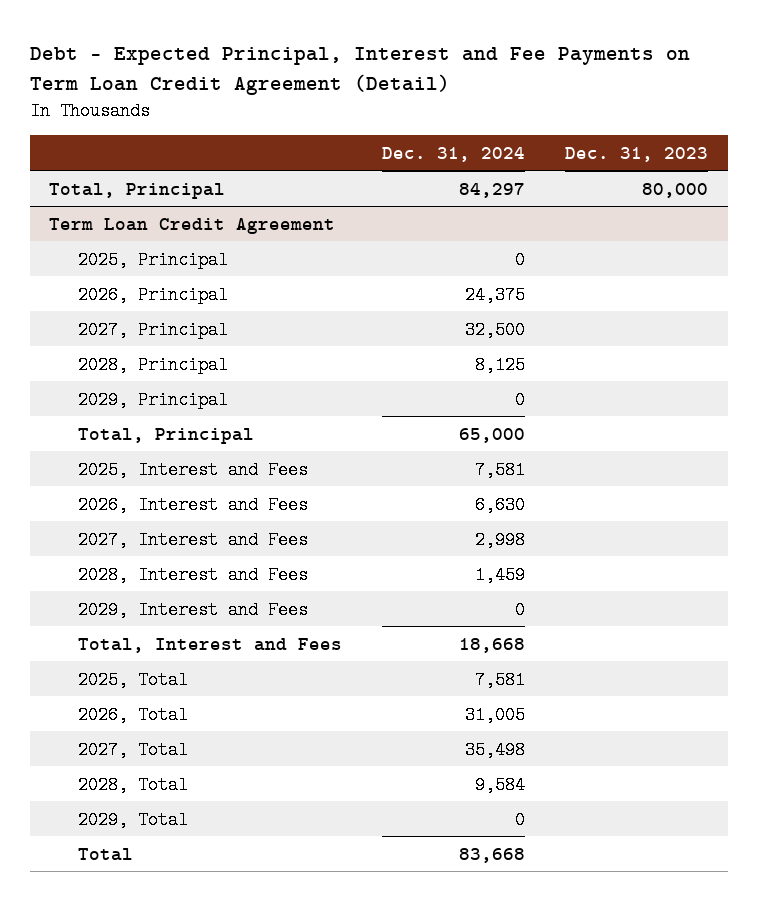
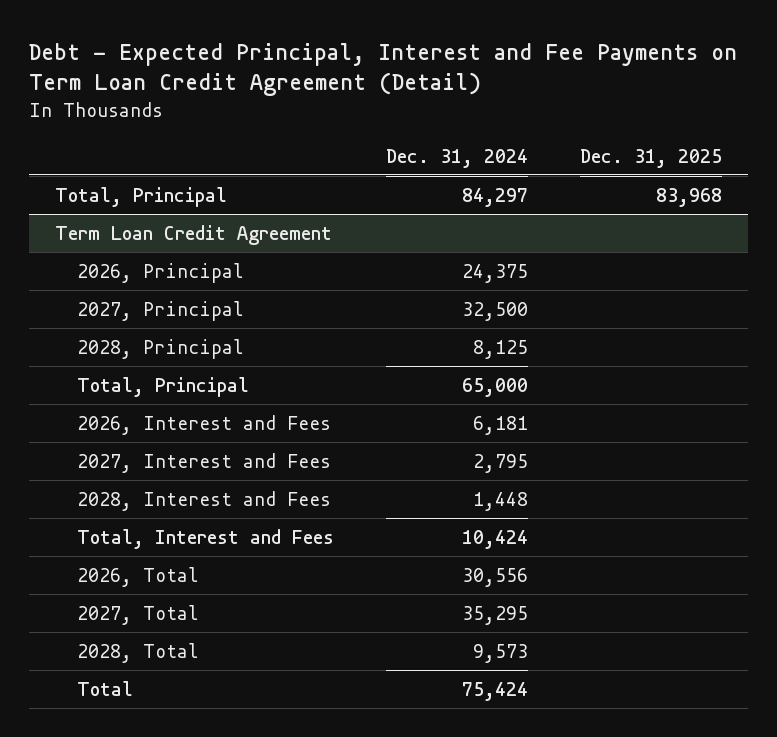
[564,146,708,162] Dec. 31, 2023 -> none
none -> [580,148,723,168] Dec. 31, 2025
[78,250,229,269] 2025, Principal -> none
[78,390,229,409] 2029, Principal -> none
[78,565,309,584] 2028, Interest and Fees -> none
[78,600,309,619] 2029, Interest and Fees -> none
[78,775,189,794] 2028, Total -> none
[78,810,189,829] 2029, Total -> none
[78,460,309,479] 2025, Interest and Fees -> [77,414,332,435] 2026, Interest and Fees
[475,460,526,479] 7,581 -> [473,415,529,435] 6,181
[78,495,309,514] 2026, Interest and Fees -> [77,452,332,473] 2027, Interest and Fees
[475,495,526,514] 6,630 -> [473,453,529,473] 2,795
[78,530,309,549] 2027, Interest and Fees -> [77,490,332,511] 2028, Interest and Fees
[475,530,526,549] 2,998 -> [473,491,529,511] 1,448
[459,637,526,653] 18,668 -> [462,529,529,549] 10,424
[78,670,189,689] 2025, Total -> [77,566,200,587] 2026, Total
[475,670,526,689] 7,581 -> [462,567,529,587] 30,556
[78,705,189,724] 2026, Total -> [77,604,200,625] 2027, Total
[465,705,526,724] 31,005 -> [462,605,529,625] 35,295
[78,740,189,759] 2027, Total -> [77,642,200,663] 2028, Total
[465,740,526,759] 35,498 -> [473,643,529,663] 9,573
[459,847,526,863] 83,668 -> [462,681,529,701] 75,424

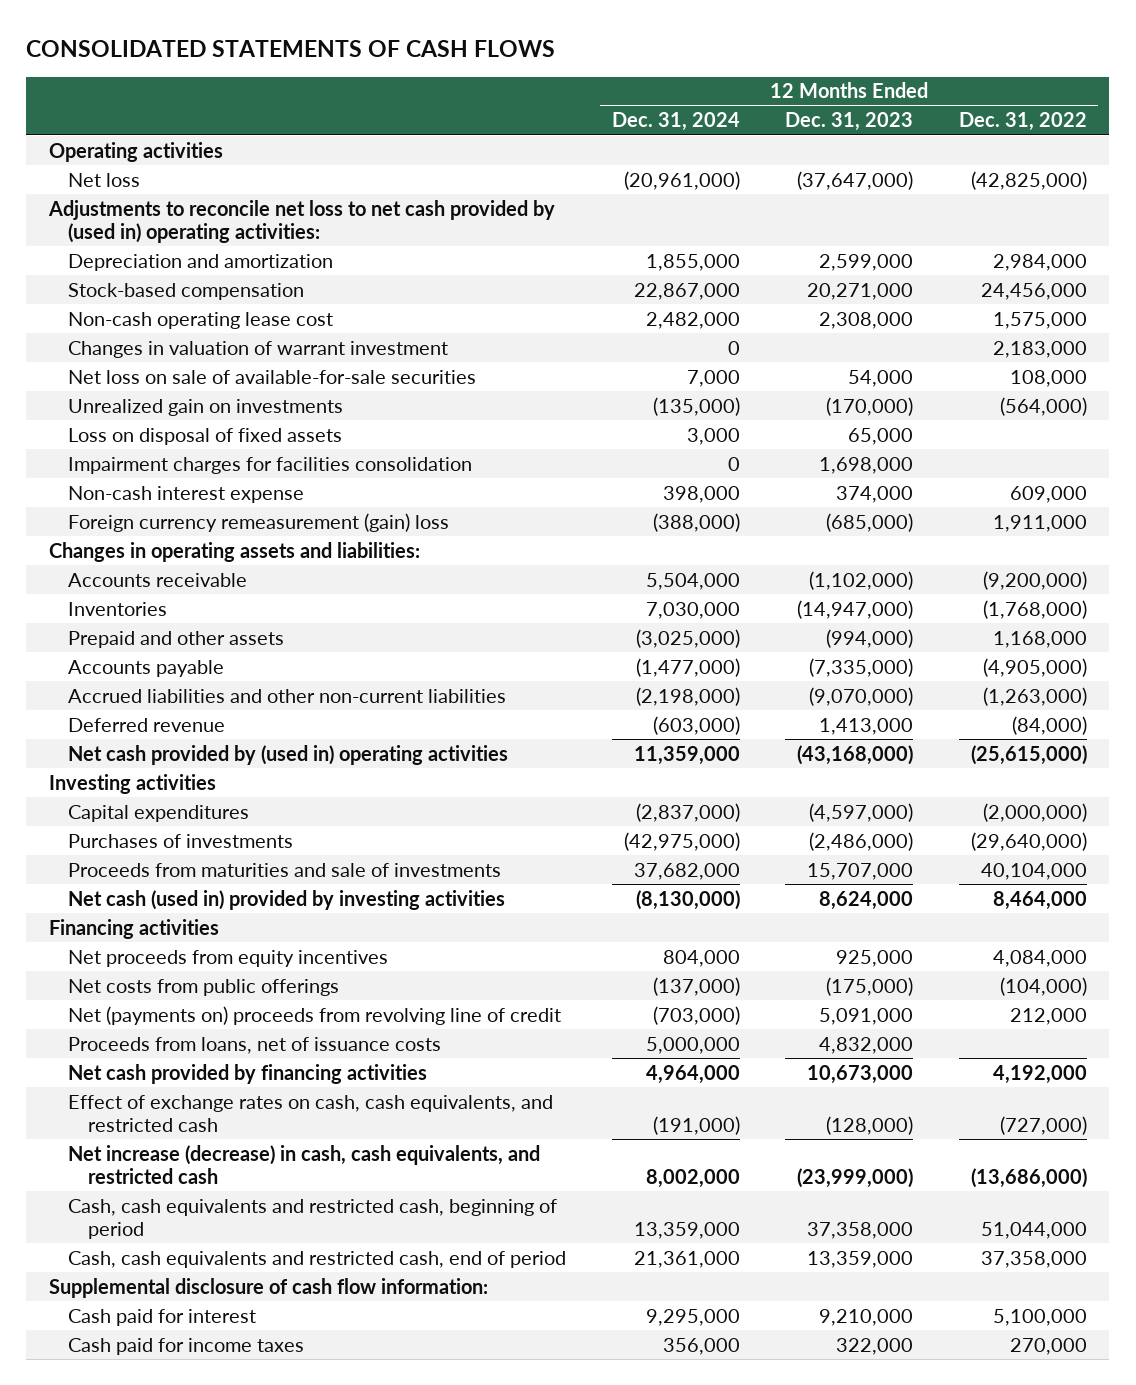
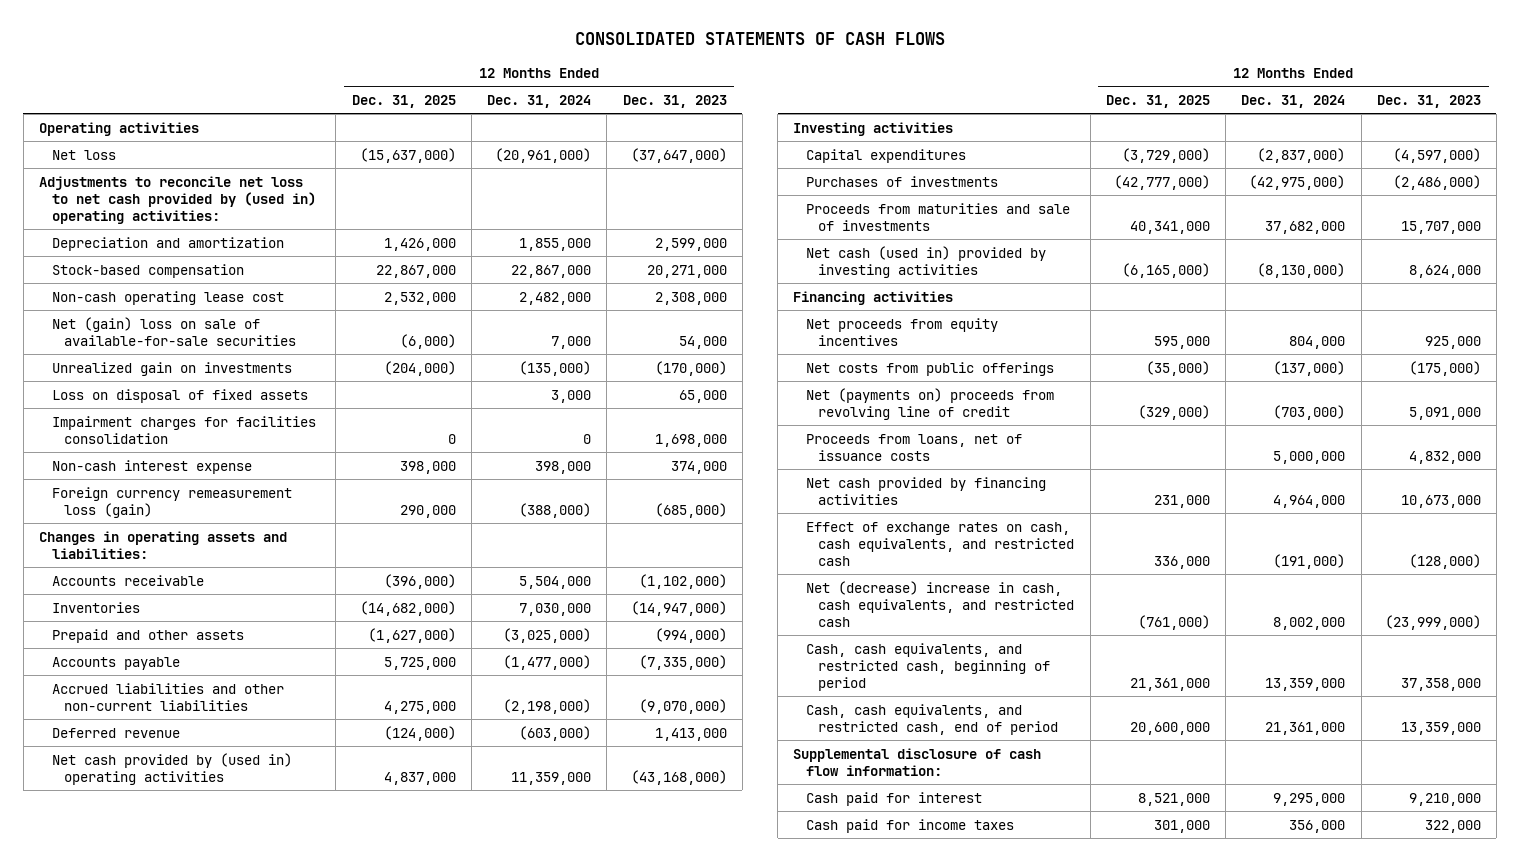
[958,112,1087,132] Dec. 31, 2022 -> none
none -> [351,95,456,109] Dec. 31, 2025
[68,340,449,358] Changes in valuation of warrant investment -> none
[68,369,477,384] Net loss on sale of available-for-sale securities -> [51,316,297,346] Net (gain) loss on sale of available-for-sale securities
[68,512,450,532] Foreign currency remeasurement (gain) loss -> [51,486,292,518] Foreign currency remeasurement loss (gain)
[68,1144,541,1184] Net increase (decrease) in cash, cash equivalents, and restricted cash -> [805,580,1075,628] Net (decrease) increase in cash, cash equivalents, and restricted cash
[68,1198,558,1239] Cash, cash equivalents and restricted cash, beginning of period -> [805,642,1051,692] Cash, cash equivalents, and restricted cash, beginning of period
[68,1250,567,1268] Cash, cash equivalents and restricted cash, end of period -> [805,703,1059,735] Cash, cash equivalents, and restricted cash, end of period

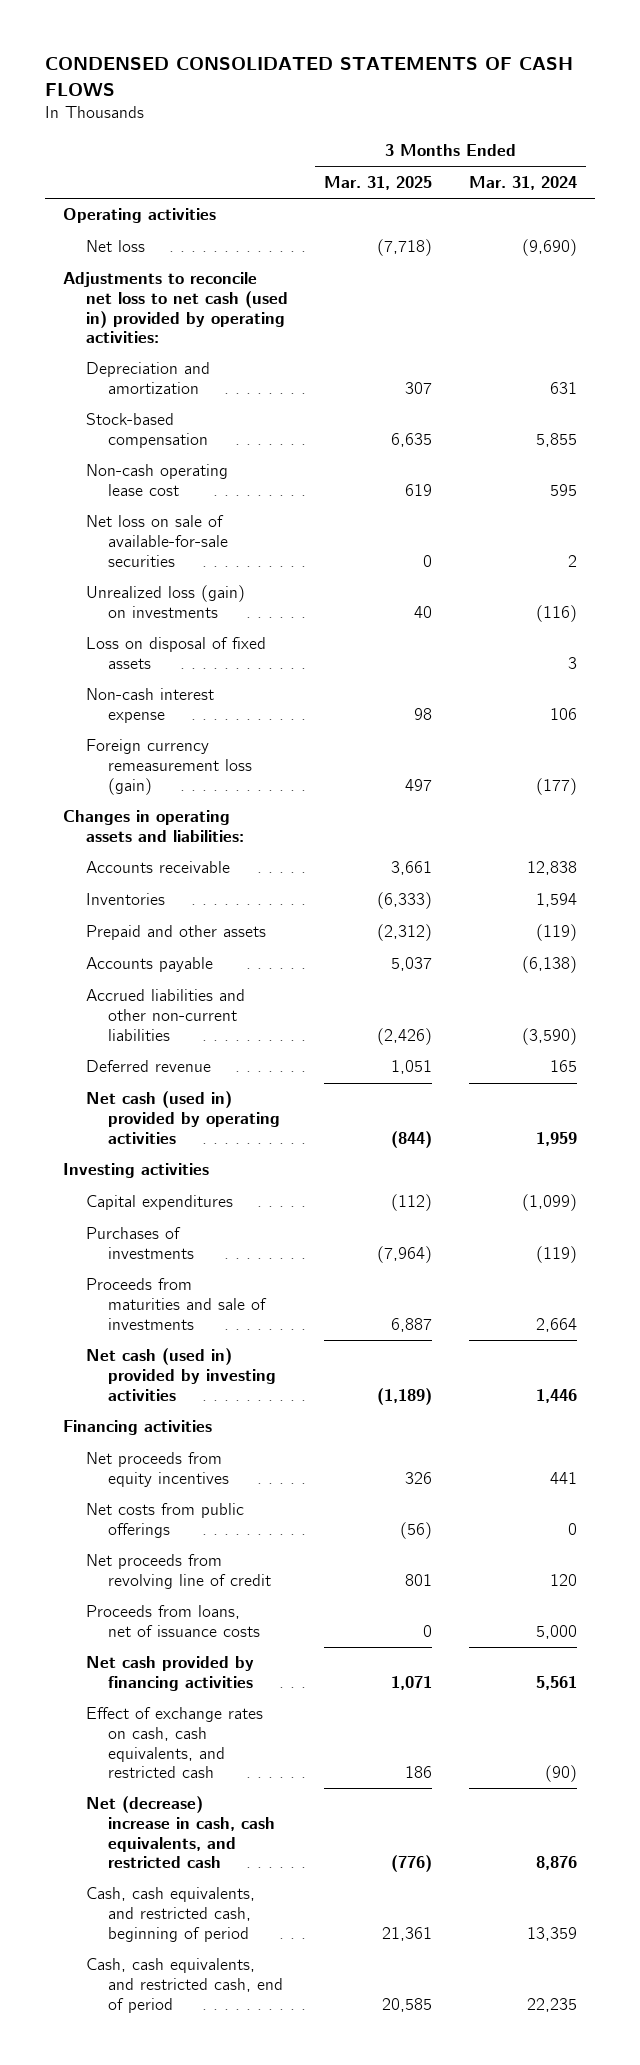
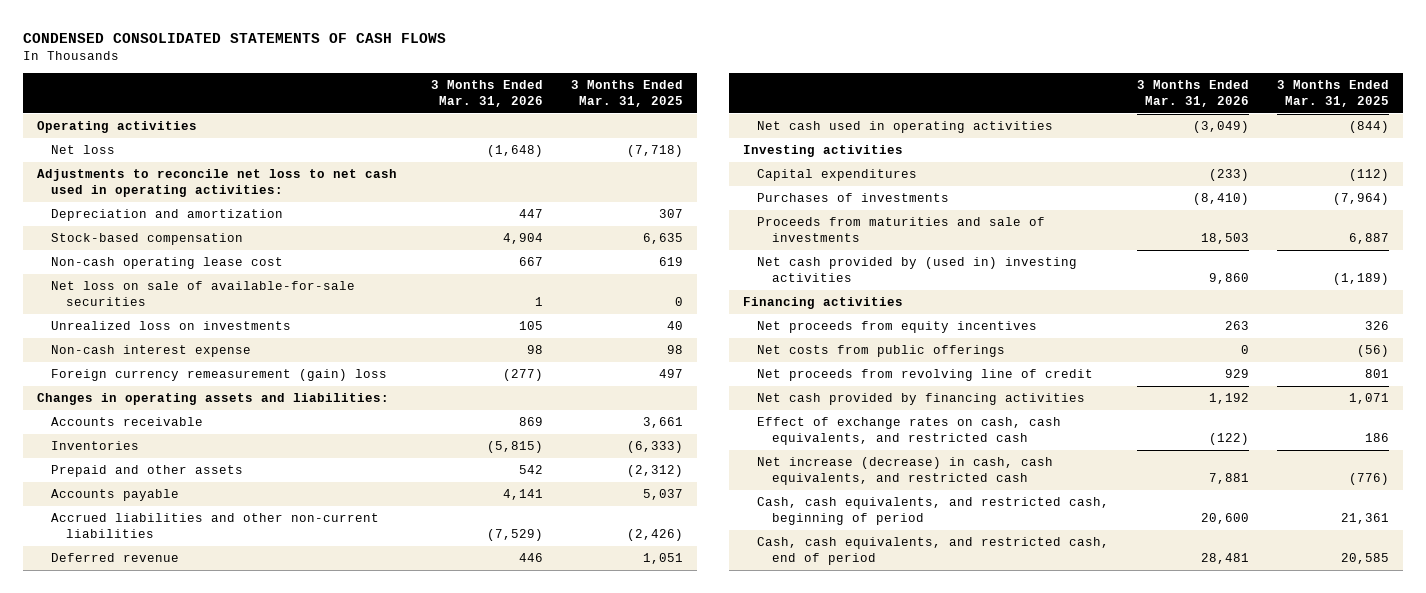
[468,175,577,190] Mar. 31, 2024 -> none
none -> [431,79,544,107] 3 Months Ended Mar. 31, 2026
[62,272,288,344] Adjustments to reconcile net loss to net cash (used in) provided by operating activities: -> [36,169,397,197] Adjustments to reconcile net loss to net cash used in operating activities:
[85,637,266,670] Loss on disposal of fixed assets -> none
[85,585,245,619] Unrealized loss (gain) on investments -> [51,321,292,331] Unrealized loss on investments
[85,739,253,795] Foreign currency remeasurement loss (gain) -> [51,369,388,382] Foreign currency remeasurement (gain) loss
[85,1091,281,1144] Net cash (used in) provided by operating activities -> [757,121,1054,134] Net cash used in operating activities
[85,1348,277,1401] Net cash (used in) provided by investing activities -> [757,257,1078,282] Net cash provided by (used in) investing activities
[85,1605,261,1638] Proceeds from loans, net of issuance costs -> none
[85,1796,276,1869] Net (decrease) increase in cash, cash equivalents, and restricted cash -> [757,457,1054,485] Net increase (decrease) in cash, cash equivalents, and restricted cash

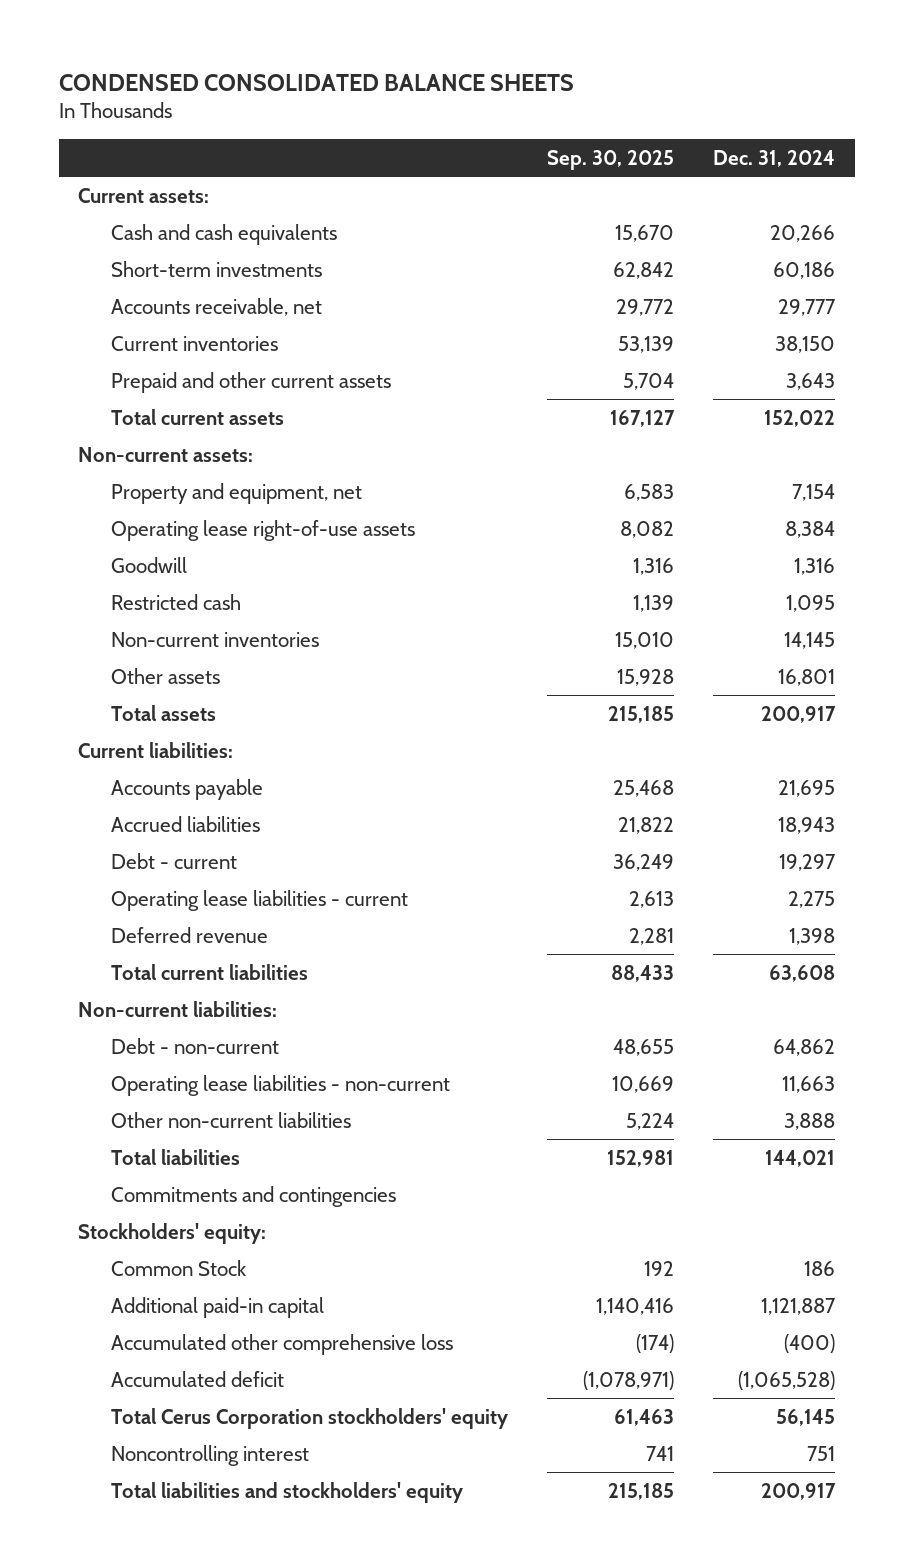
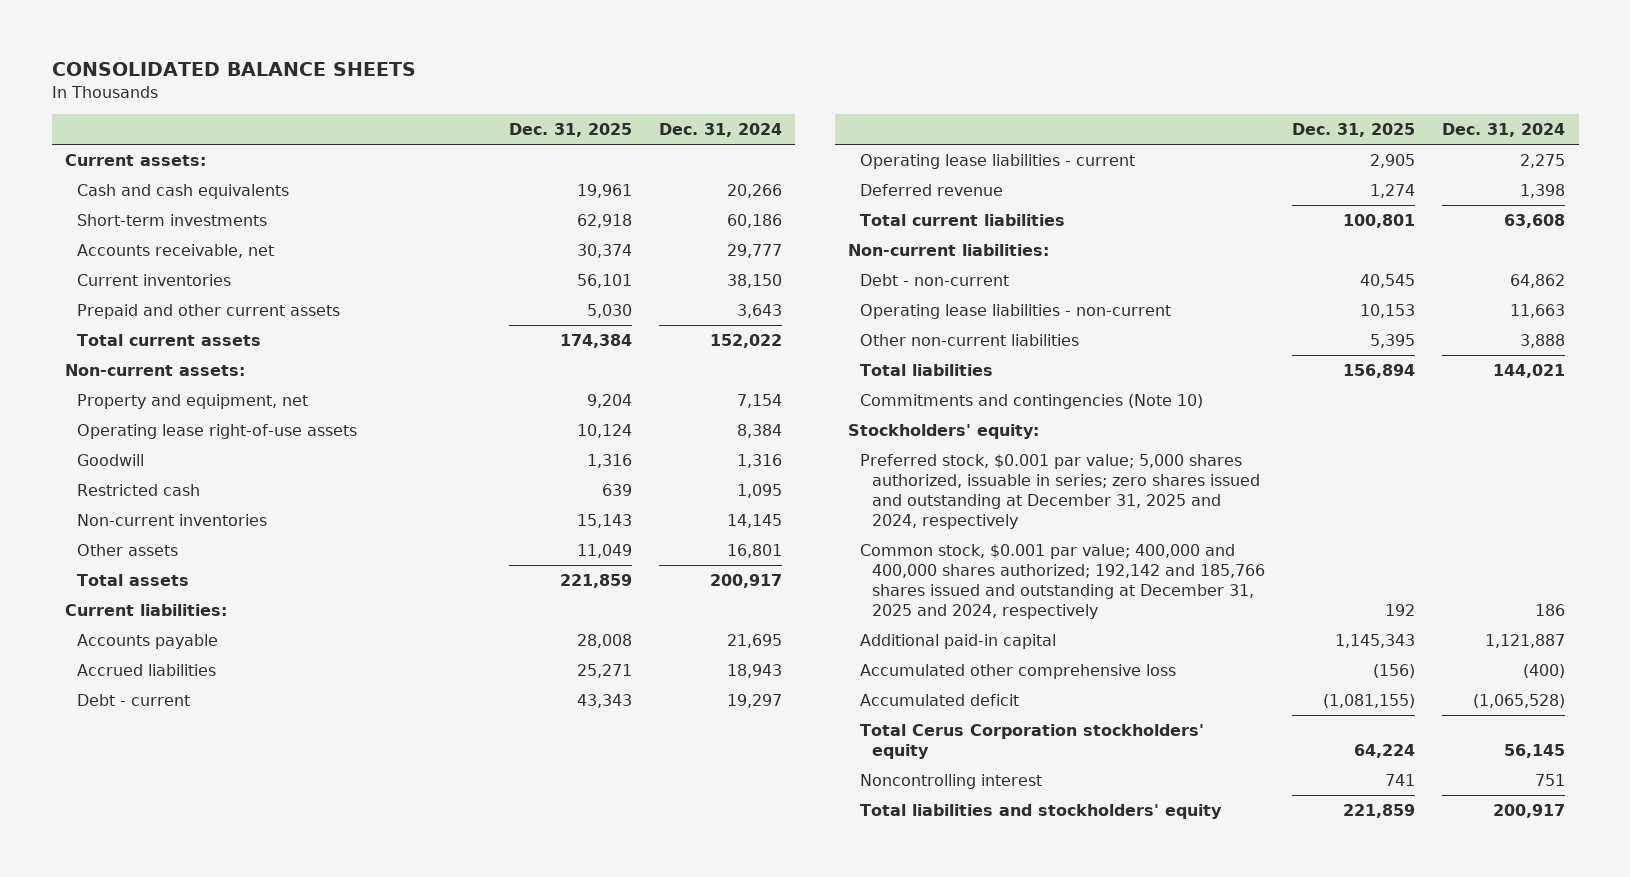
[58,73,574,91] CONDENSED CONSOLIDATED BALANCE SHEETS -> [51,62,416,77] CONSOLIDATED BALANCE SHEETS
[546,149,674,170] Sep. 30, 2025 -> none
none -> [508,122,632,137] Dec. 31, 2025
[110,1185,396,1207] Commitments and contingencies -> [860,394,1204,410] Commitments and contingencies (Note 10)
none -> [860,454,1260,529] Preferred stock, $0.001 par value; 5,000 shares authorized, issuable in series; zero shares issued and outstanding at December 31, 2025 and 2024, respectively
[110,1259,247,1276] Common Stock -> [860,544,1265,619] Common stock, $0.001 par value; 400,000 and 400,000 shares authorized; 192,142 and 185,766 shares issued and outstanding at December 31, 2025 and 2024, respectively

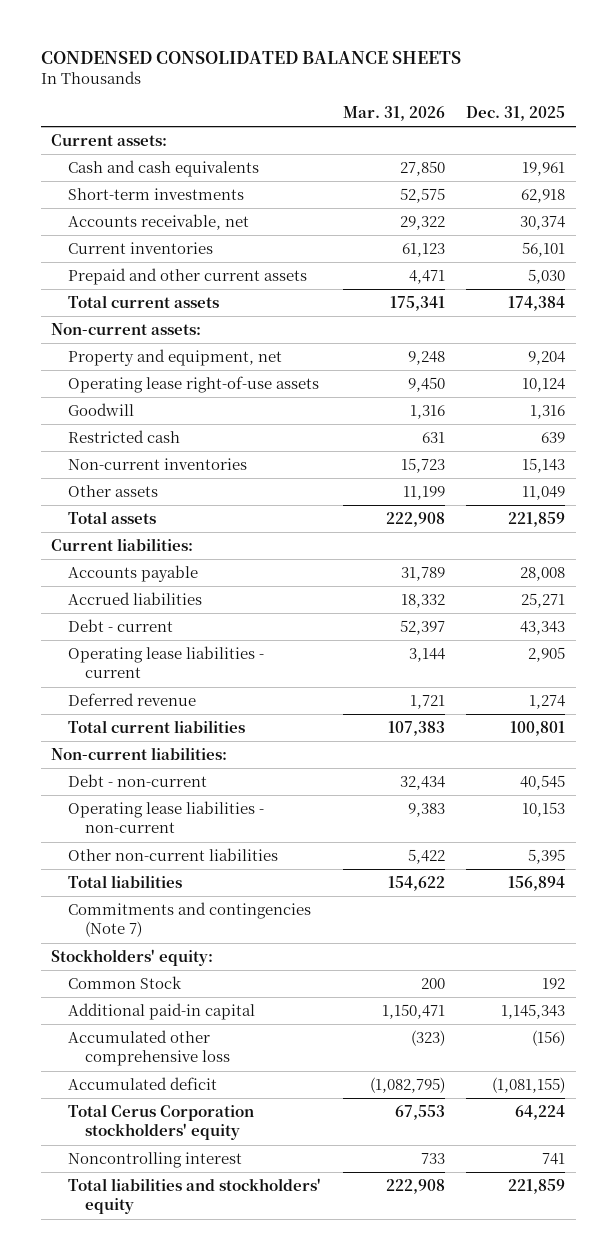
[51,62,416,77] CONSOLIDATED BALANCE SHEETS -> [40,50,461,64] CONDENSED CONSOLIDATED BALANCE SHEETS
[658,122,782,137] Dec. 31, 2024 -> none
none -> [342,105,445,121] Mar. 31, 2026
[860,394,1204,410] Commitments and contingencies (Note 10) -> [68,902,312,938] Commitments and contingencies (Note 7)
[860,454,1260,529] Preferred stock, $0.001 par value; 5,000 shares authorized, issuable in series; zero shares issued and outstanding at December 31, 2025 and 2024, respectively -> none
[860,544,1265,619] Common stock, $0.001 par value; 400,000 and 400,000 shares authorized; 192,142 and 185,766 shares issued and outstanding at December 31, 2025 and 2024, respectively -> [68,976,183,990] Common Stock

